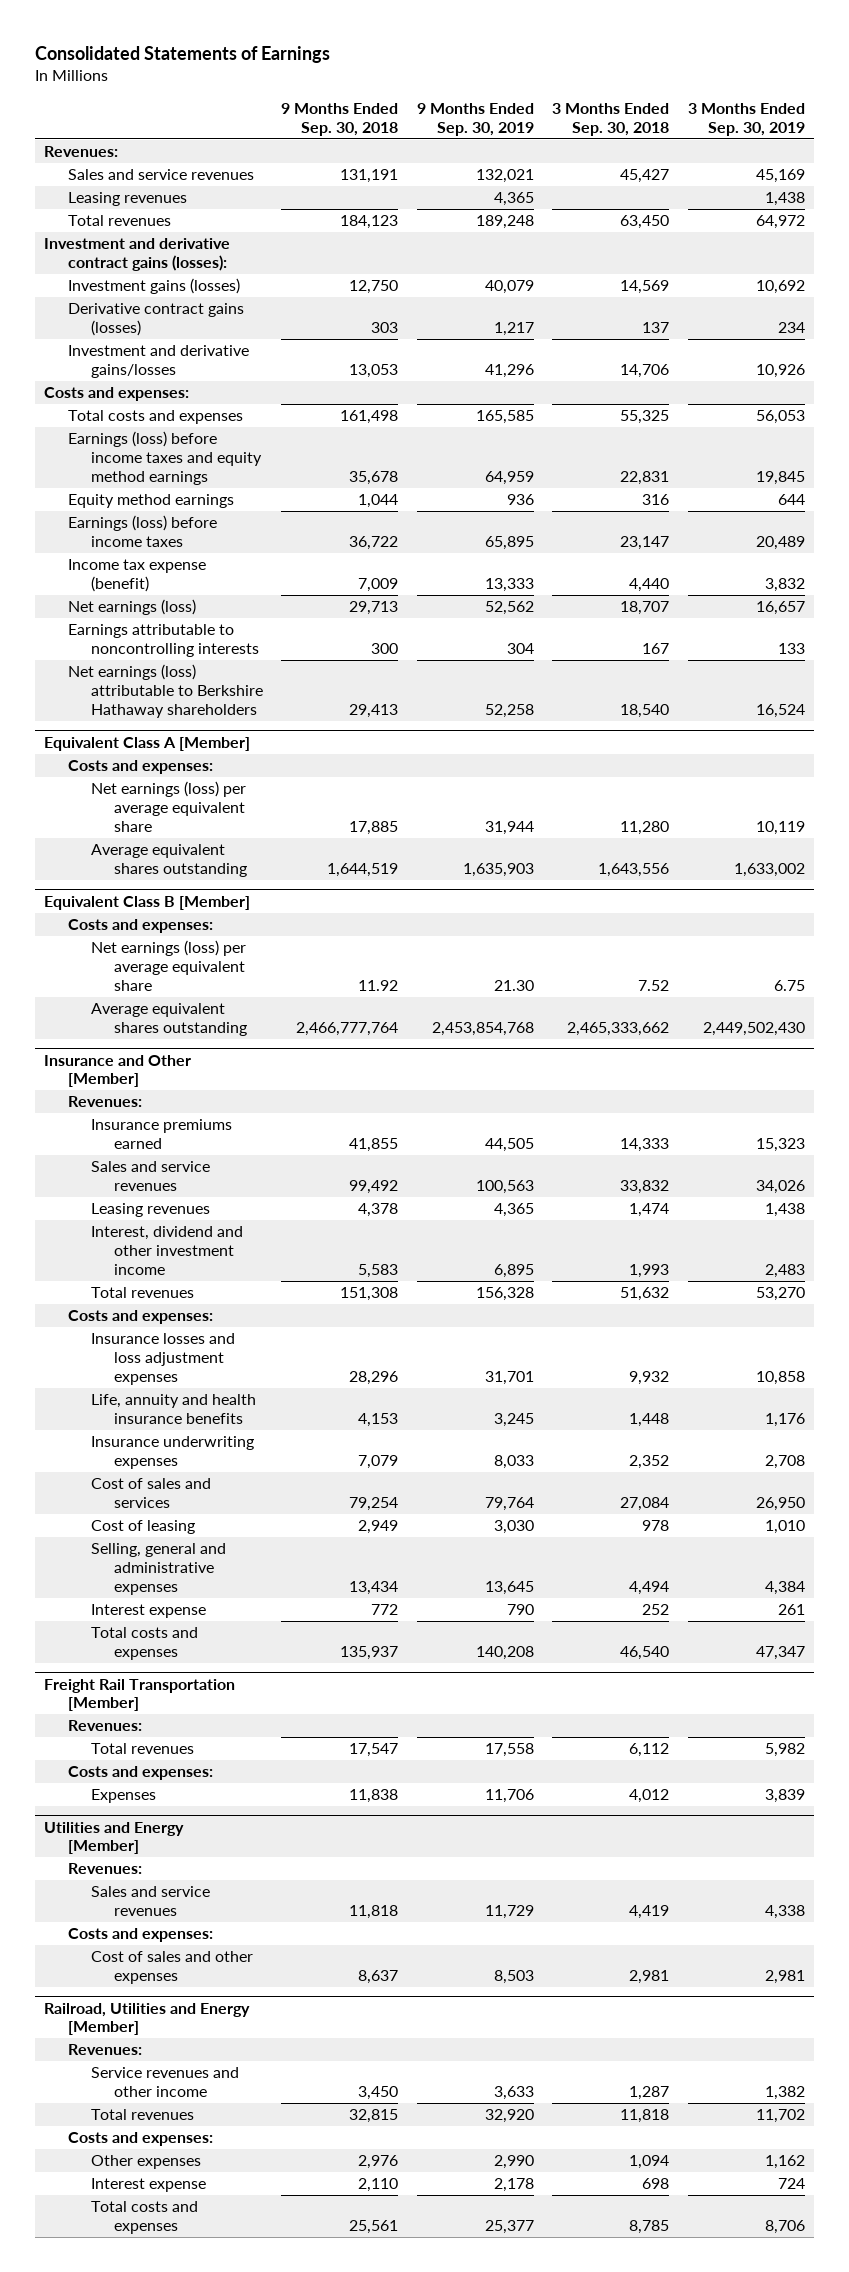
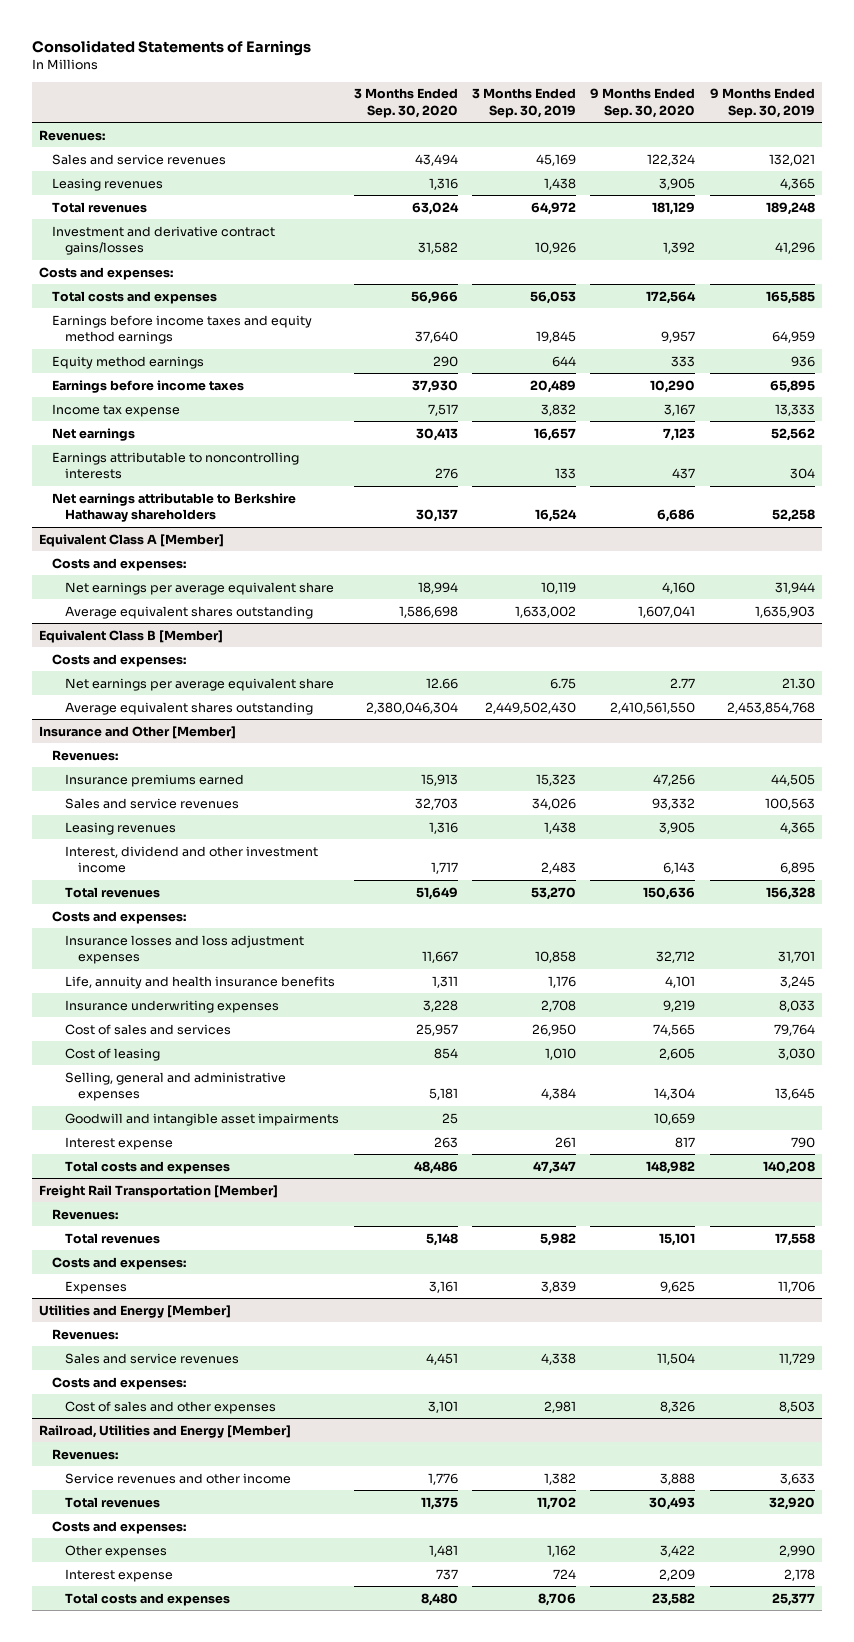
[281,102,399,136] 9 Months Ended Sep. 30, 2018 -> none
[552,102,670,136] 3 Months Ended Sep. 30, 2018 -> none
none -> [353,88,458,118] 3 Months Ended Sep. 30, 2020
none -> [590,88,696,118] 9 Months Ended Sep. 30, 2020
[44,238,231,272] Investment and derivative contract gains (losses): -> none
[67,278,240,295] Investment gains (losses) -> none
[67,303,244,337] Derivative contract gains (losses) -> none
[67,345,249,379] Investment and derivative gains/losses -> [52,225,276,256] Investment and derivative contract gains/losses
[67,431,262,485] Earnings (loss) before income taxes and equity method earnings -> [52,314,313,345] Earnings before income taxes and equity method earnings
[67,515,217,548] Earnings (loss) before income taxes -> [52,379,245,393] Earnings before income taxes
[67,559,206,593] Income tax expense (benefit) -> [52,403,181,417] Income tax expense
[67,599,196,616] Net earnings (loss) -> [52,427,136,441] Net earnings
[67,664,263,718] Net earnings (loss) attributable to Berkshire Hathaway shareholders -> [52,492,297,523] Net earnings attributable to Berkshire Hathaway shareholders
[90,781,246,832] Net earnings (loss) per average equivalent share -> [65,581,335,595] Net earnings per average equivalent share
[90,940,246,991] Net earnings (loss) per average equivalent share -> [65,677,335,691] Net earnings per average equivalent share
none -> [65,1112,340,1126] Goodwill and intangible asset impairments

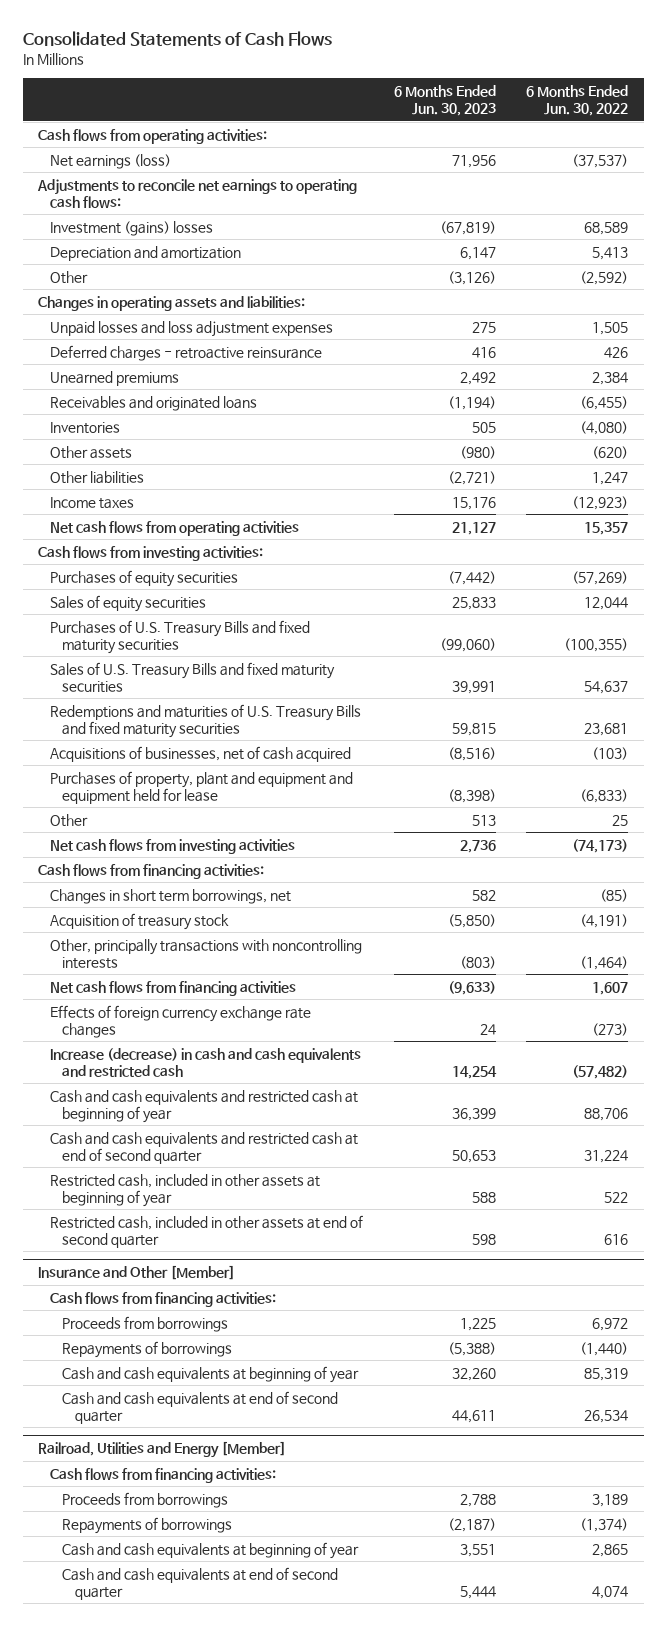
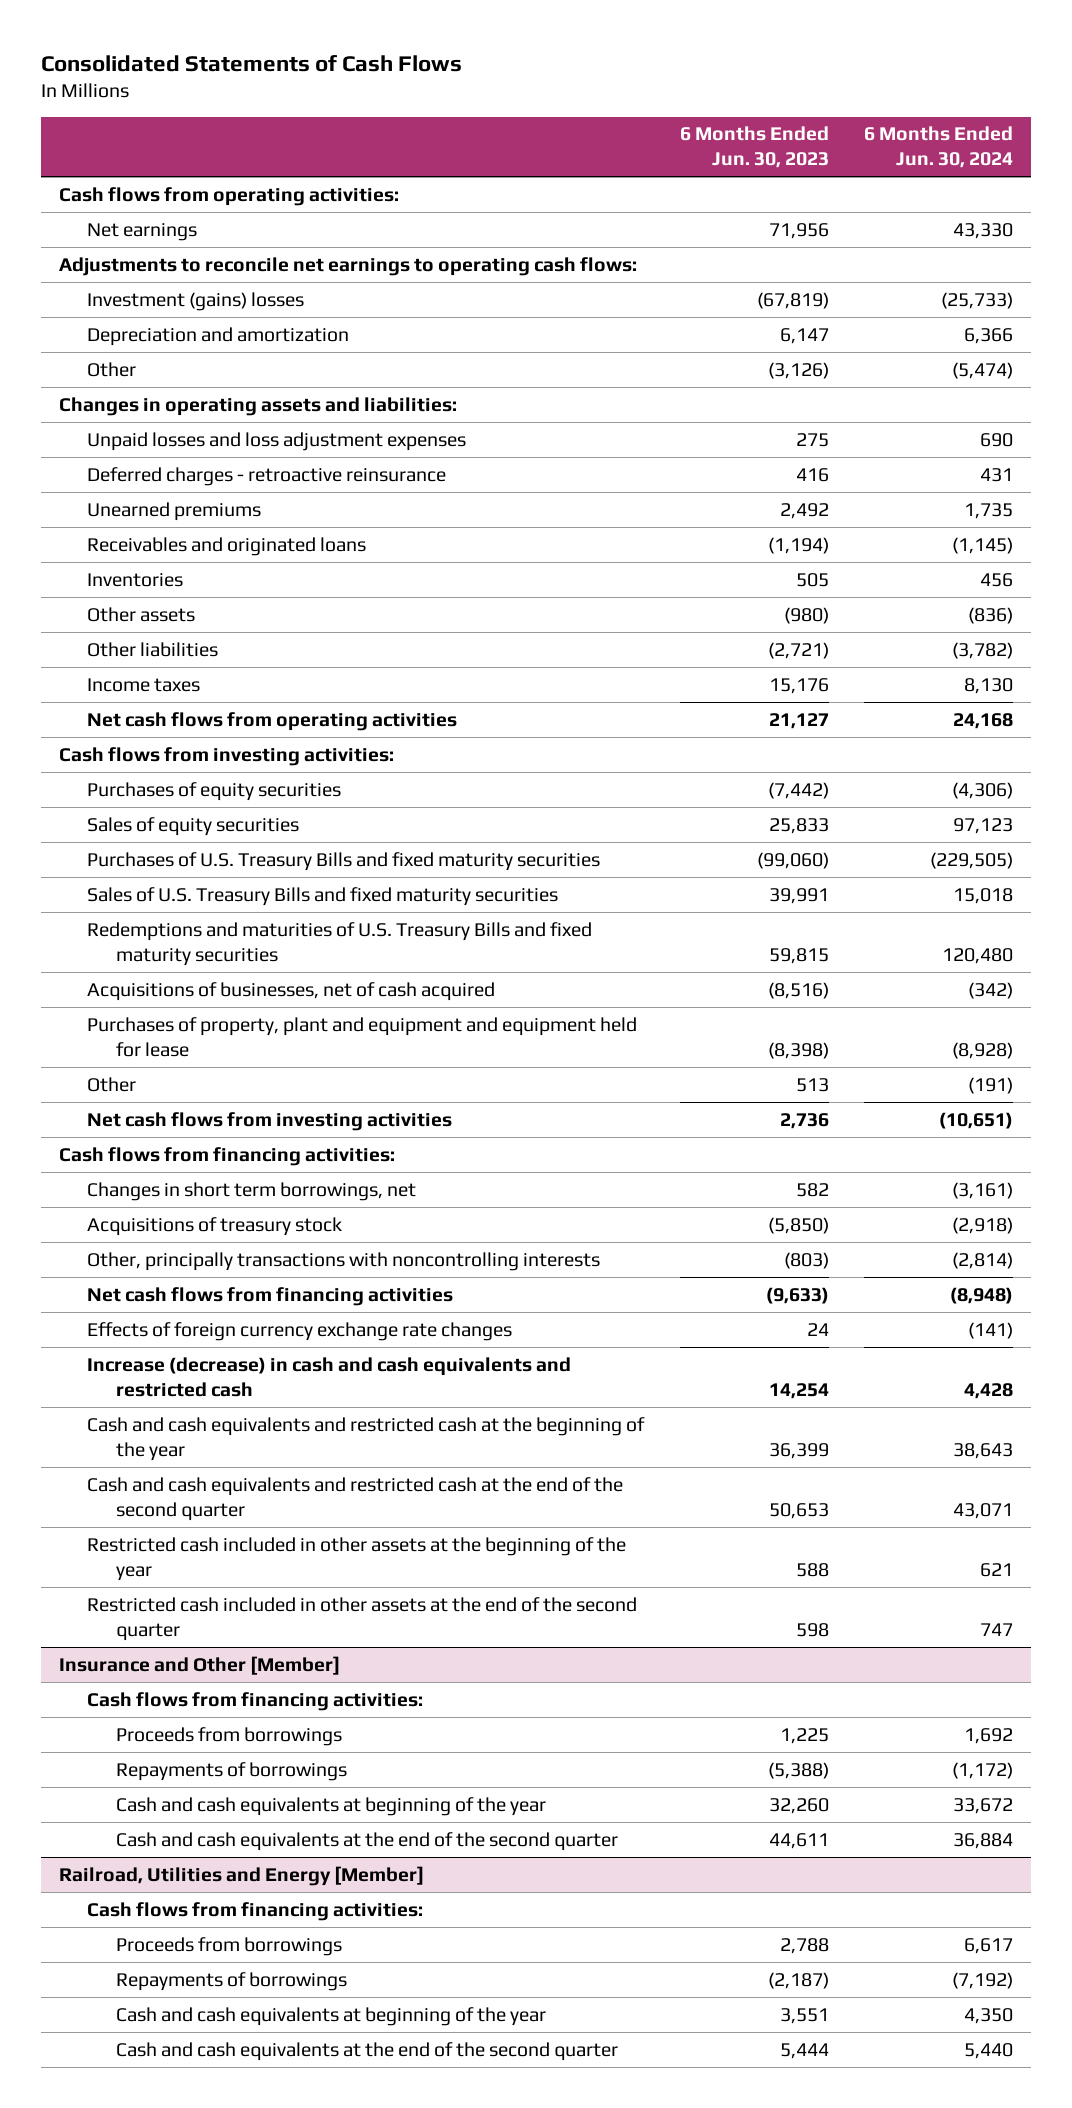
[526,84,629,117] 6 Months Ended Jun. 30, 2022 -> none
none -> [864,126,1014,169] 6 Months Ended Jun. 30, 2024
[50,153,172,169] Net earnings (loss) -> [87,222,198,241] Net earnings
[50,912,230,930] Acquisition of treasury stock -> [87,1216,343,1236] Acquisitions of treasury stock
[50,1089,359,1124] Cash and cash equivalents and restricted cash at beginning of year -> [87,1416,646,1461] Cash and cash equivalents and restricted cash at the beginning of the year
[50,1131,359,1165] Cash and cash equivalents and restricted cash at end of second quarter -> [87,1476,624,1521] Cash and cash equivalents and restricted cash at the end of the second quarter
[50,1173,321,1208] Restricted cash, included in other assets at beginning of year -> [87,1536,627,1581] Restricted cash included in other assets at the beginning of the year
[50,1214,364,1249] Restricted cash, included in other assets at end of second quarter -> [87,1596,638,1641] Restricted cash included in other assets at the end of the second quarter
[62,1365,360,1383] Cash and cash equivalents at beginning of year -> [116,1796,547,1816] Cash and cash equivalents at beginning of the year
[62,1390,339,1425] Cash and cash equivalents at end of second quarter -> [116,1831,619,1851] Cash and cash equivalents at the end of the second quarter
[62,1541,360,1559] Cash and cash equivalents at beginning of year -> [116,2006,547,2026] Cash and cash equivalents at beginning of the year
[62,1566,339,1601] Cash and cash equivalents at end of second quarter -> [116,2041,619,2061] Cash and cash equivalents at the end of the second quarter

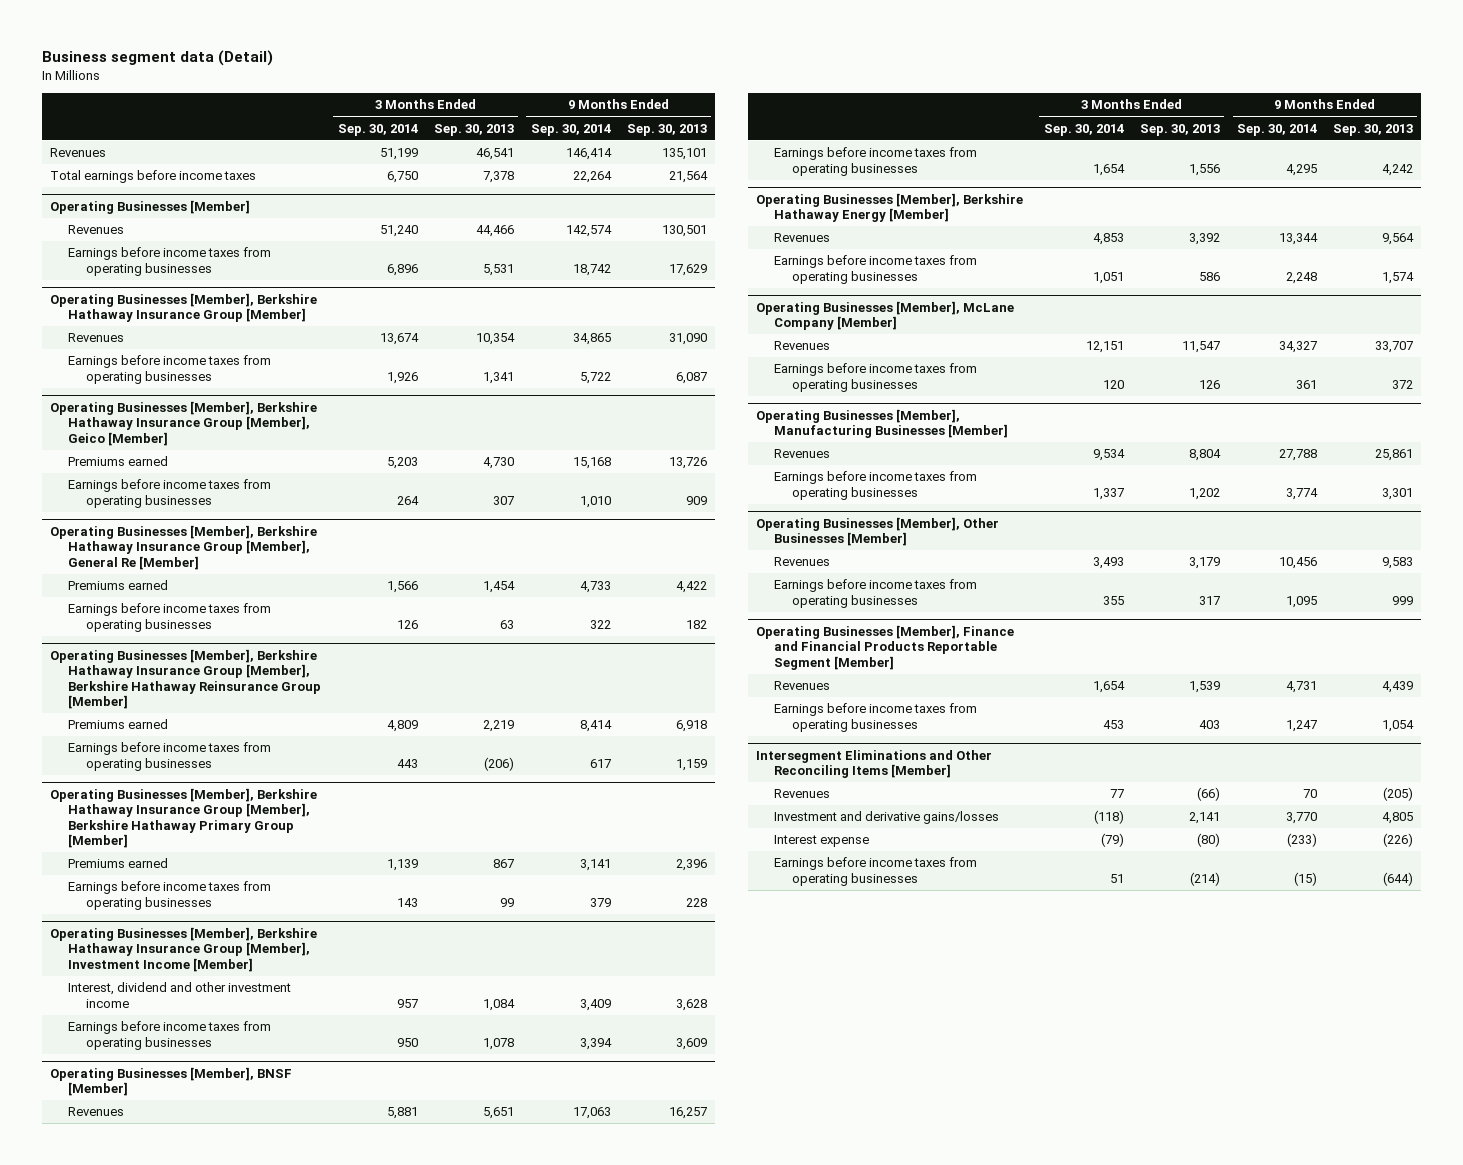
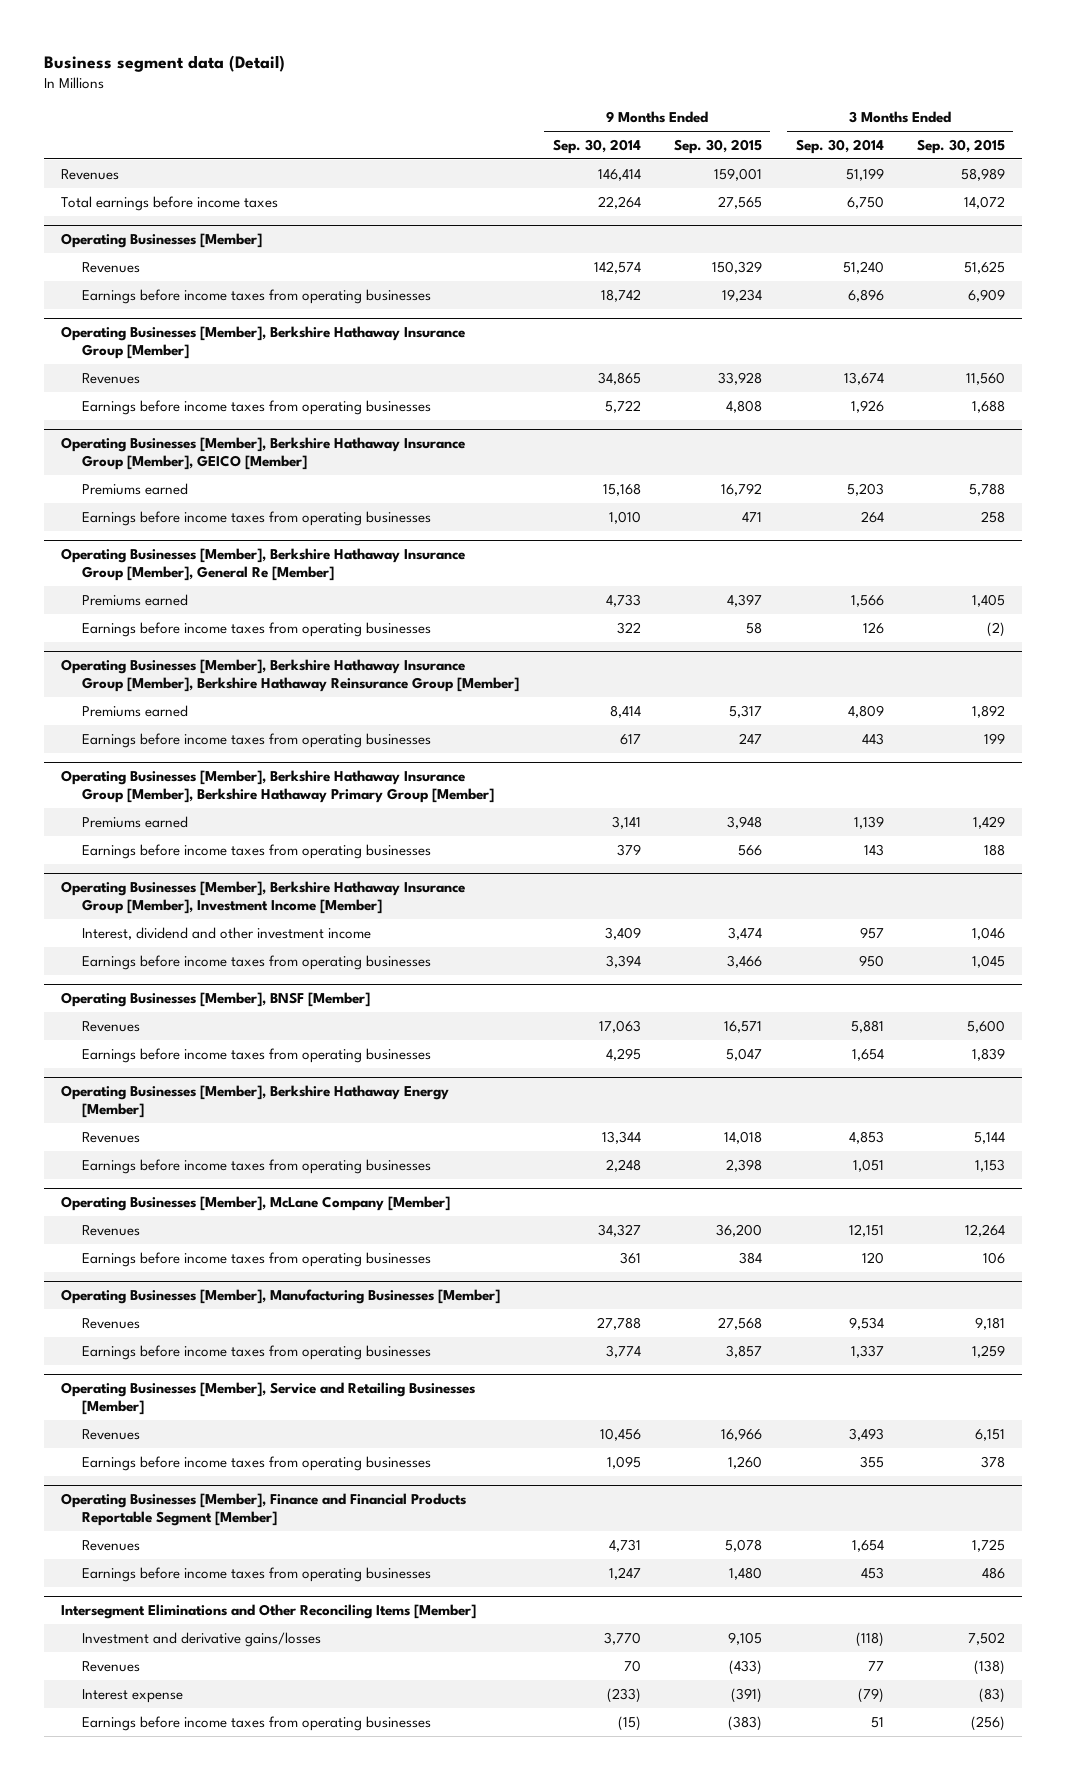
[434,123,515,136] Sep. 30, 2013 -> none
[627,123,708,136] Sep. 30, 2013 -> none
none -> [674,138,763,154] Sep. 30, 2015
none -> [917,138,1006,154] Sep. 30, 2015
[50,400,318,446] Operating Businesses [Member], Berkshire Hathaway Insurance Group [Member], Geico [Member] -> [61,436,466,471] Operating Businesses [Member], Berkshire Hathaway Insurance Group [Member], GEICO [Member]
[756,516,1000,547] Operating Businesses [Member], Other Businesses [Member] -> none
none -> [61,1381,476,1416] Operating Businesses [Member], Service and Retailing Businesses [Member]
[774,789,831,799] Revenues -> [82,1660,141,1672] Revenues

